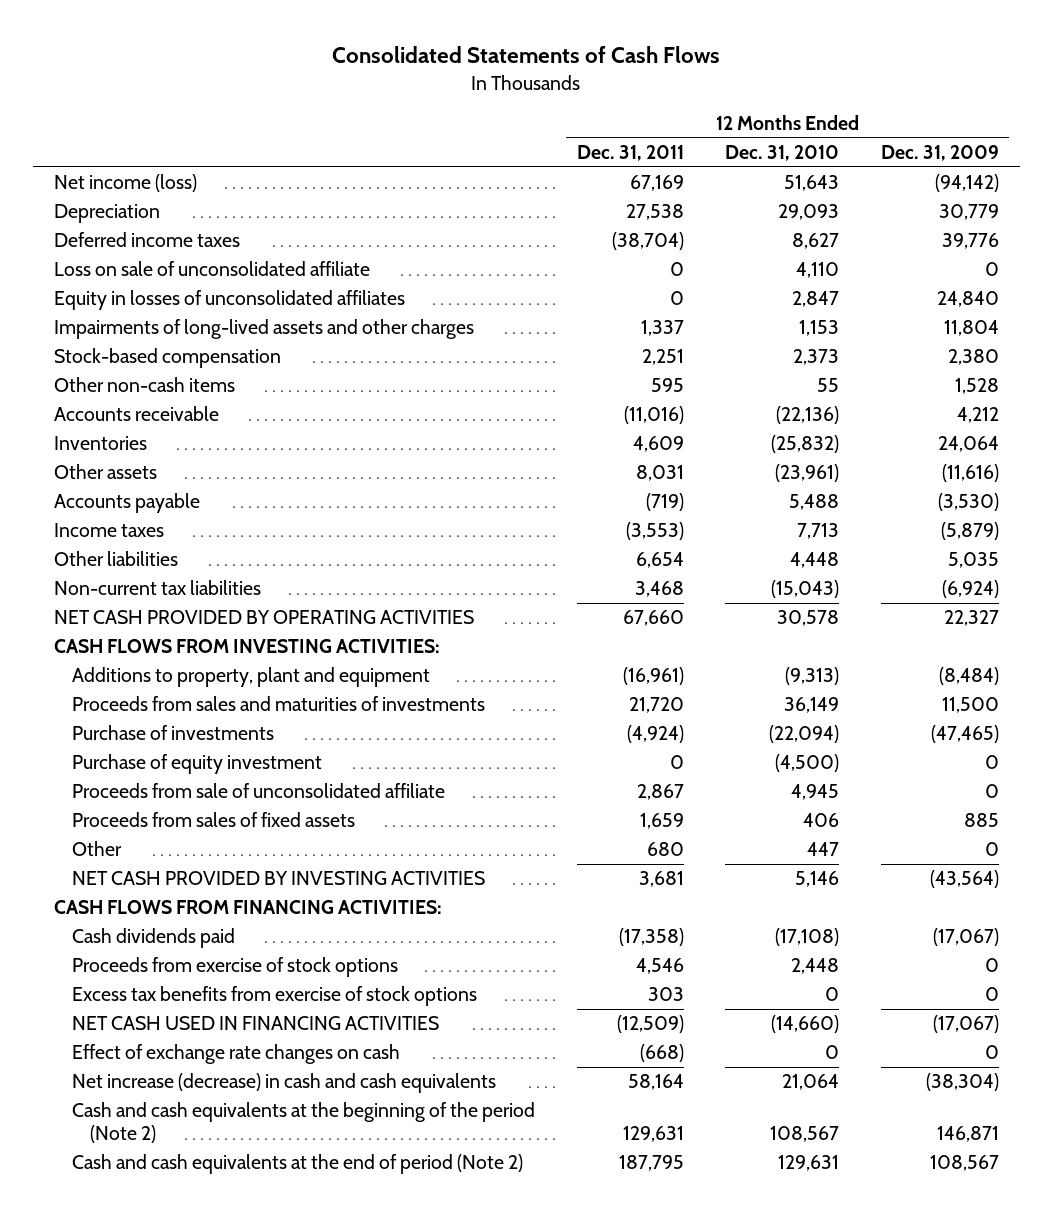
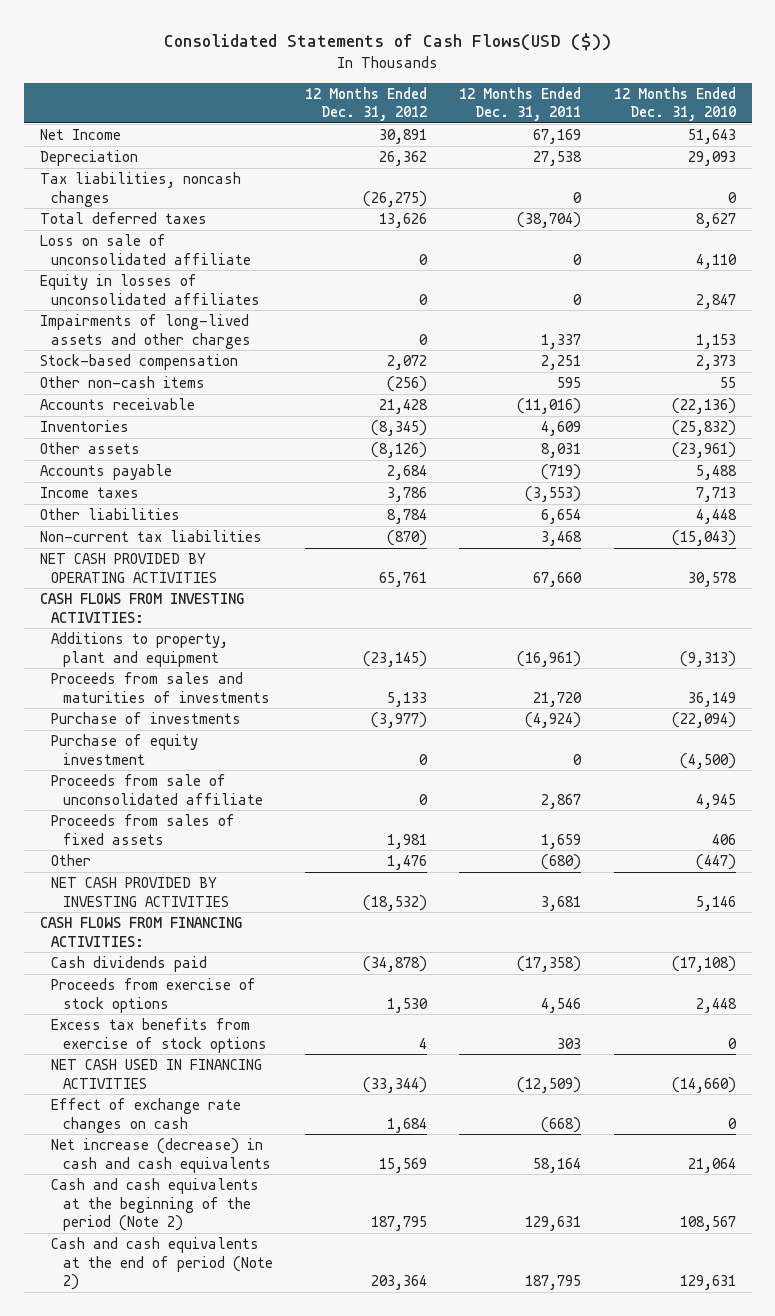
[332,46,721,64] Consolidated Statements of Cash Flows -> [163,33,611,52] Consolidated Statements of Cash Flows(USD ($))
[881,145,1000,162] Dec. 31, 2009 -> none
none -> [304,86,427,122] 12 Months Ended Dec. 31, 2012
[53,174,197,193] Net income (loss) -> [39,129,121,141] Net Income
none -> [39,172,241,207] Tax liabilities, noncash changes
[53,232,240,248] Deferred income taxes -> [39,212,207,225] Total deferred taxes
[646,842,684,857] 680 -> [541,854,582,871] (680)
[807,842,840,857] 447 -> [695,854,736,871] (447)

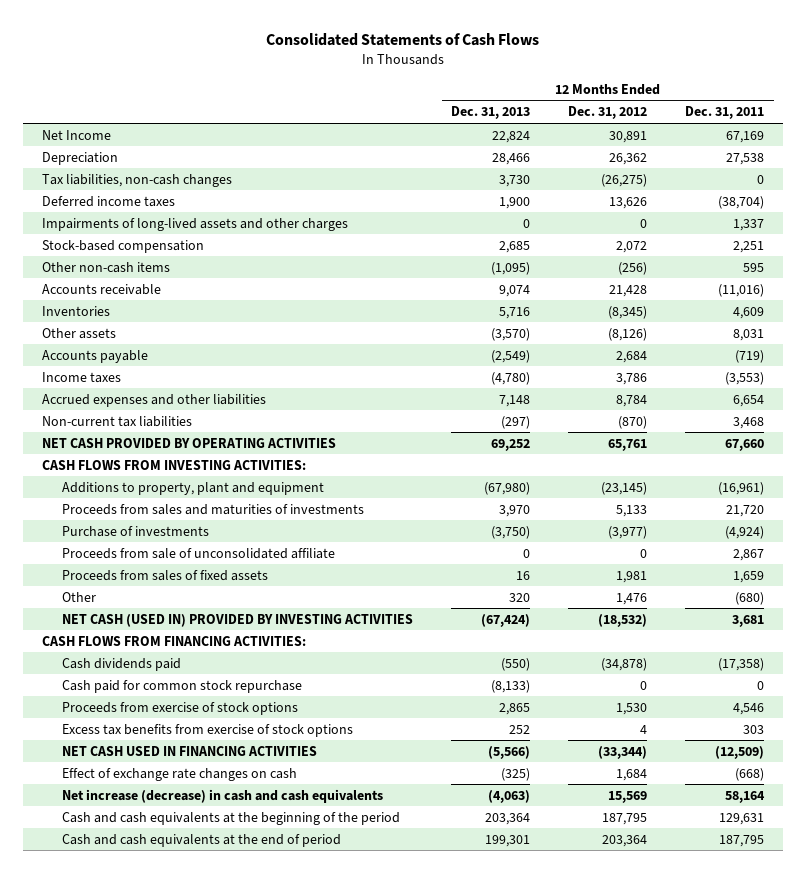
[163,33,611,52] Consolidated Statements of Cash Flows(USD ($)) -> [266,33,540,47] Consolidated Statements of Cash Flows
[613,86,736,122] 12 Months Ended Dec. 31, 2010 -> none
none -> [451,106,531,120] Dec. 31, 2013
[39,234,252,265] Loss on sale of unconsolidated affiliate -> none
[39,274,261,305] Equity in losses of unconsolidated affiliates -> none
[39,172,241,207] Tax liabilities, noncash changes -> [42,173,233,187] Tax liabilities, non-cash changes
[39,212,207,225] Total deferred taxes -> [42,195,176,207] Deferred income taxes
[39,508,180,521] Other liabilities -> [42,393,267,407] Accrued expenses and other liabilities
[51,734,199,765] Purchase of equity investment -> none
[51,877,229,907] NET CASH PROVIDED BY INVESTING ACTIVITIES -> [62,613,414,627] NET CASH (USED IN) PROVIDED BY INVESTING ACTIVITIES
none -> [62,679,303,693] Cash paid for common stock repurchase
[51,1178,260,1231] Cash and cash equivalents at the beginning of the period (Note 2) -> [62,811,401,825] Cash and cash equivalents at the beginning of the period
[51,1237,273,1290] Cash and cash equivalents at the end of period (Note 2) -> [62,833,342,847] Cash and cash equivalents at the end of period

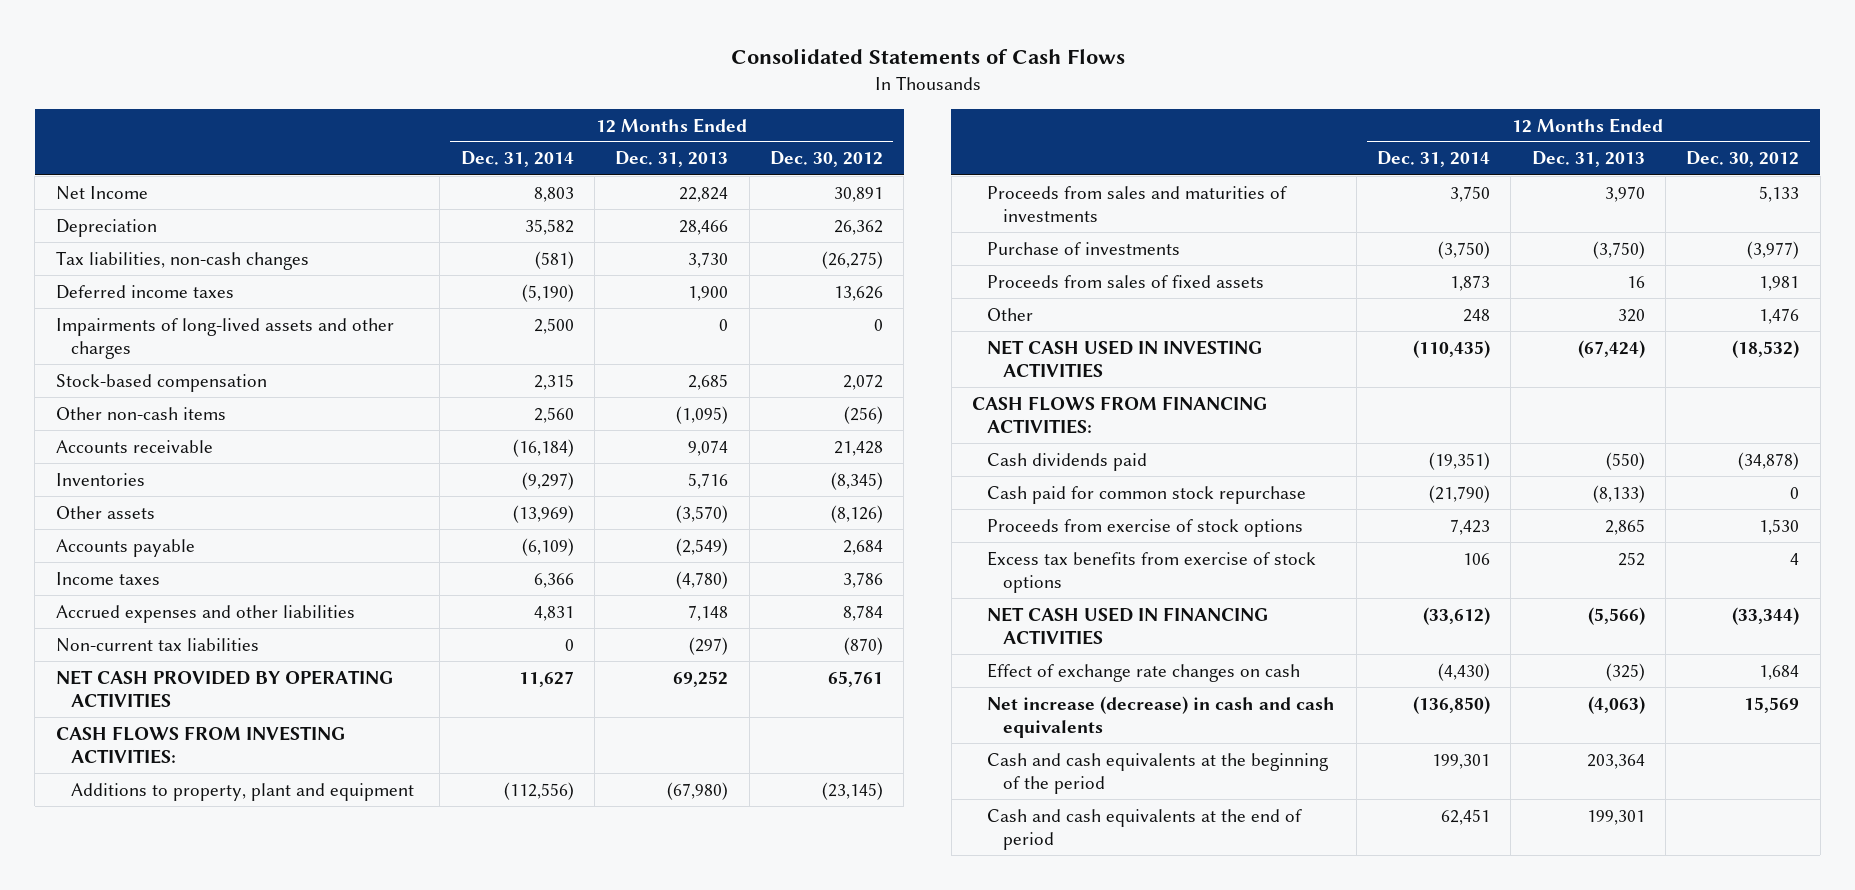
[568,106,648,120] Dec. 31, 2012 -> none
[685,106,765,120] Dec. 31, 2011 -> none
none -> [460,151,574,168] Dec. 31, 2014
none -> [769,151,883,168] Dec. 30, 2012
[62,547,336,559] Proceeds from sale of unconsolidated affiliate -> none
[62,613,414,627] NET CASH (USED IN) PROVIDED BY INVESTING ACTIVITIES -> [987,339,1263,379] NET CASH USED IN INVESTING ACTIVITIES

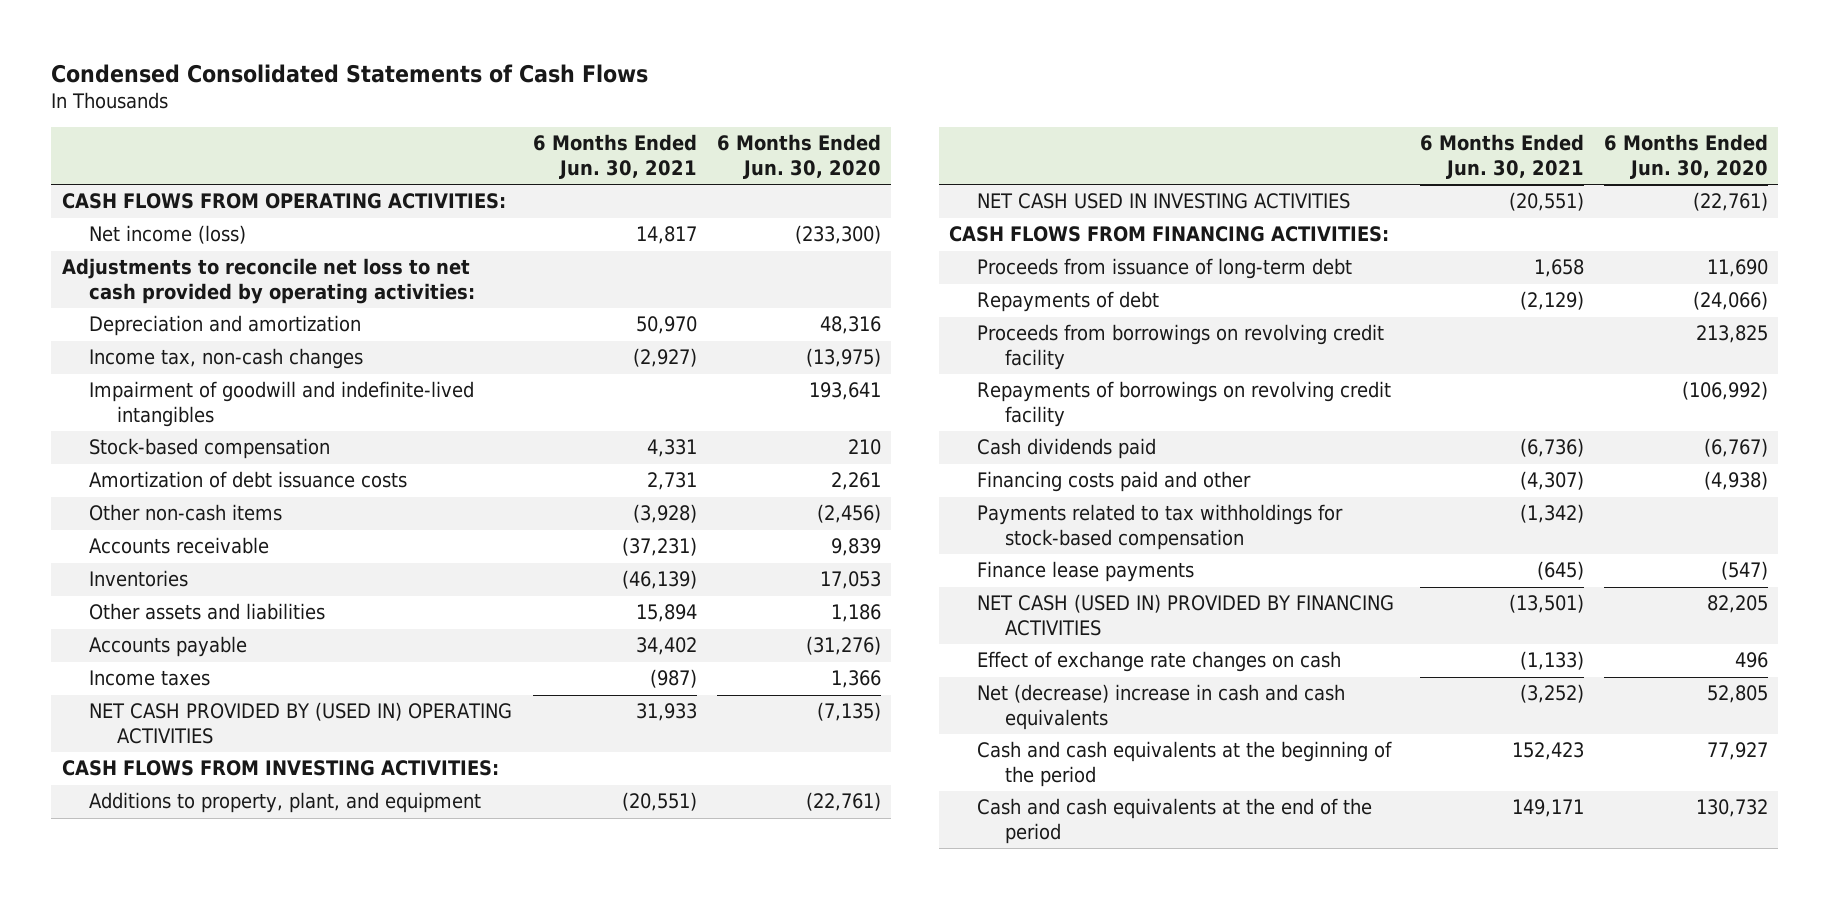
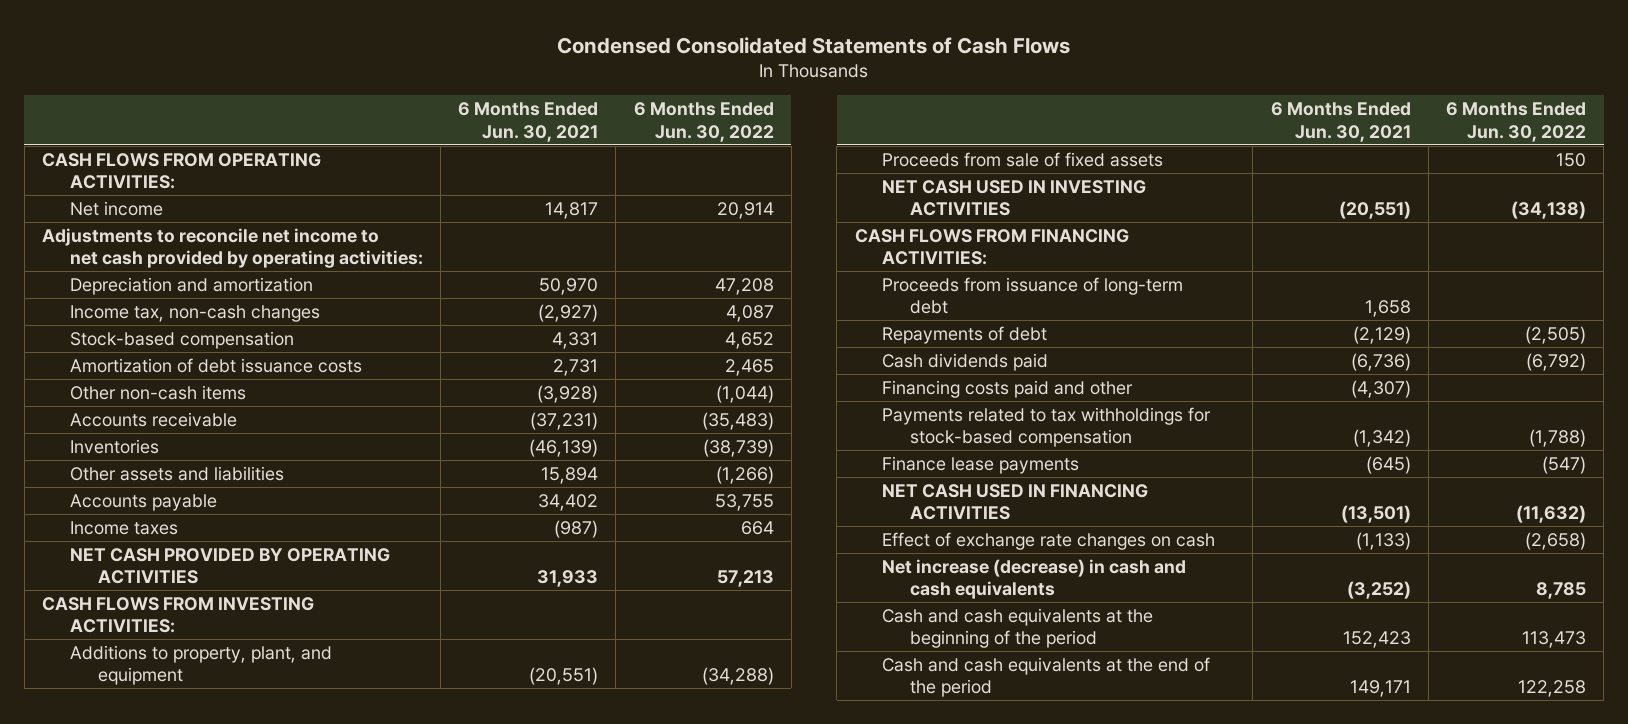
[716,134,881,179] 6 Months Ended Jun. 30, 2020 -> none
none -> [633,102,774,142] 6 Months Ended Jun. 30, 2022
[89,225,247,245] Net income (loss) -> [69,201,163,217] Net income
[61,258,476,304] Adjustments to reconcile net loss to net cash provided by operating activities: -> [42,228,423,269] Adjustments to reconcile net income to net cash provided by operating activities:
[89,381,475,427] Impairment of goodwill and indefinite-lived intangibles -> none
[89,702,513,744] NET CASH PROVIDED BY (USED IN) OPERATING ACTIVITIES -> [69,548,390,585] NET CASH PROVIDED BY OPERATING ACTIVITIES
none -> [882,152,1164,168] Proceeds from sale of fixed assets
[977,324,1385,370] Proceeds from borrowings on revolving credit facility -> none
[977,381,1392,427] Repayments of borrowings on revolving credit facility -> none
[977,594,1395,636] NET CASH (USED IN) PROVIDED BY FINANCING ACTIVITIES -> [882,484,1149,521] NET CASH USED IN FINANCING ACTIVITIES
[977,684,1346,730] Net (decrease) increase in cash and cash equivalents -> [882,559,1187,600] Net increase (decrease) in cash and cash equivalents

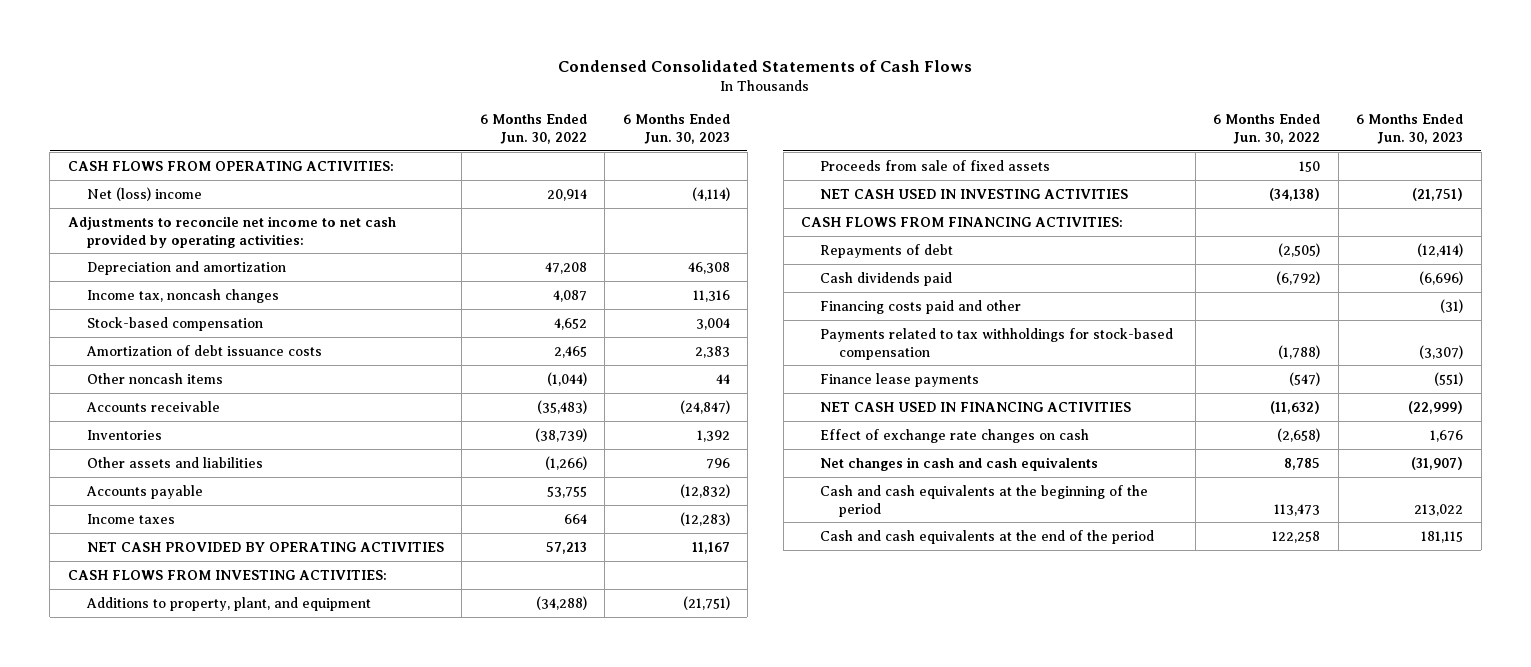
[458,102,599,142] 6 Months Ended Jun. 30, 2021 -> none
none -> [622,113,730,144] 6 Months Ended Jun. 30, 2023
[69,201,163,217] Net income -> [86,186,202,201] Net (loss) income
[69,305,320,323] Income tax, non-cash changes -> [86,288,279,303] Income tax, noncash changes
[69,385,246,401] Other non-cash items -> [86,372,223,384] Other noncash items
[882,277,1184,315] Proceeds from issuance of long-term debt -> none
[882,559,1187,600] Net increase (decrease) in cash and cash equivalents -> [820,456,1099,471] Net changes in cash and cash equivalents

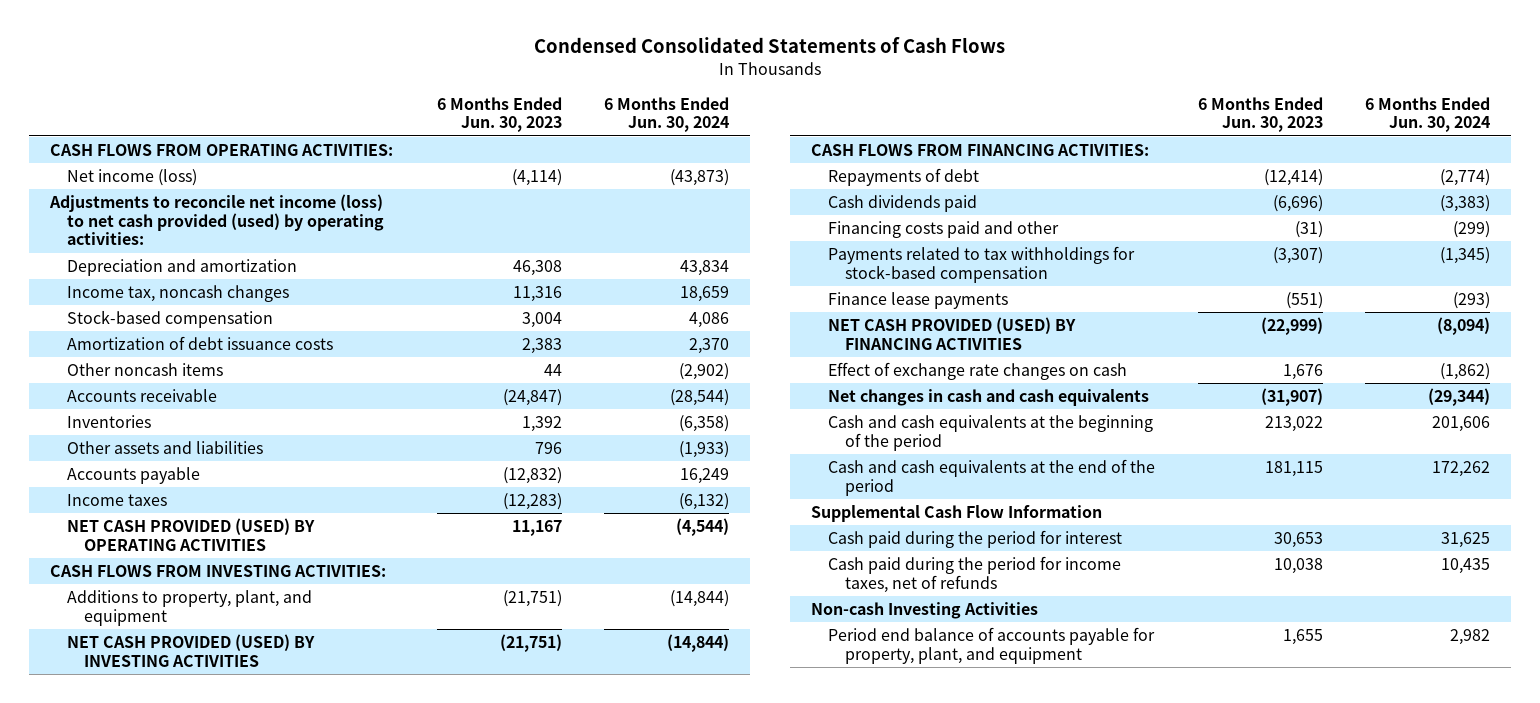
[479,113,587,144] 6 Months Ended Jun. 30, 2022 -> none
none -> [603,96,729,133] 6 Months Ended Jun. 30, 2024
[86,186,202,201] Net (loss) income -> [67,168,198,186] Net income (loss)
[67,215,396,248] Adjustments to reconcile net income to net cash provided by operating activities: -> [48,193,385,246] Adjustments to reconcile net income (loss) to net cash provided (used) by operating activities:
[86,541,444,552] NET CASH PROVIDED BY OPERATING ACTIVITIES -> [67,517,316,551] NET CASH PROVIDED (USED) BY OPERATING ACTIVITIES
[820,159,1051,171] Proceeds from sale of fixed assets -> none
[820,188,1129,199] NET CASH USED IN INVESTING ACTIVITIES -> [67,633,316,667] NET CASH PROVIDED (USED) BY INVESTING ACTIVITIES
[820,401,1132,412] NET CASH USED IN FINANCING ACTIVITIES -> [828,316,1077,350] NET CASH PROVIDED (USED) BY FINANCING ACTIVITIES
none -> [811,504,1103,522] Supplemental Cash Flow Information
none -> [828,529,1123,548] Cash paid during the period for interest
none -> [828,555,1122,593] Cash paid during the period for income taxes, net of refunds
none -> [811,601,1039,619] Non-cash Investing Activities
none -> [828,626,1156,664] Period end balance of accounts payable for property, plant, and equipment

